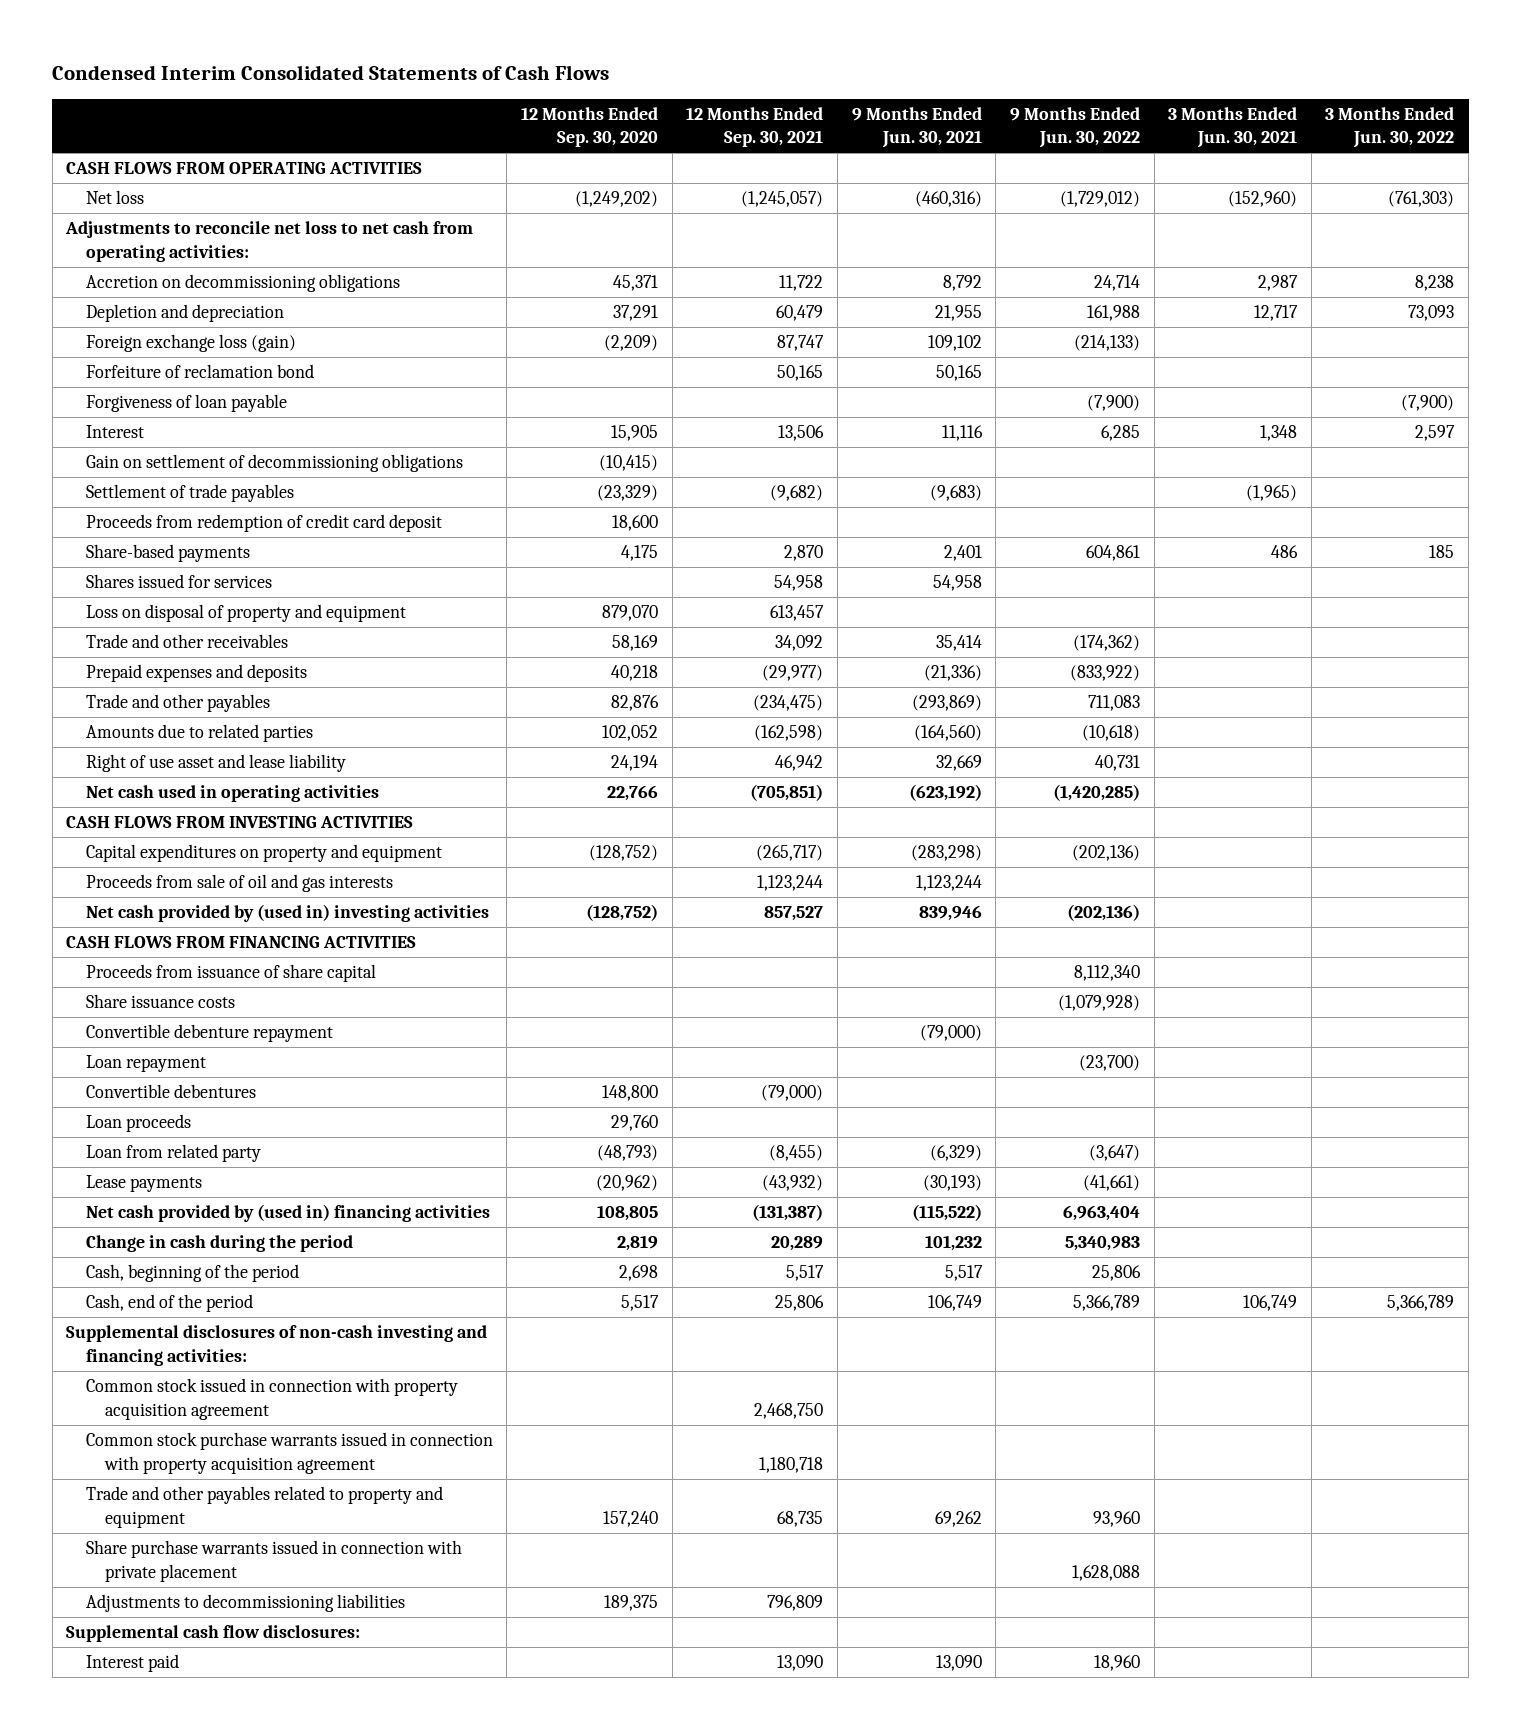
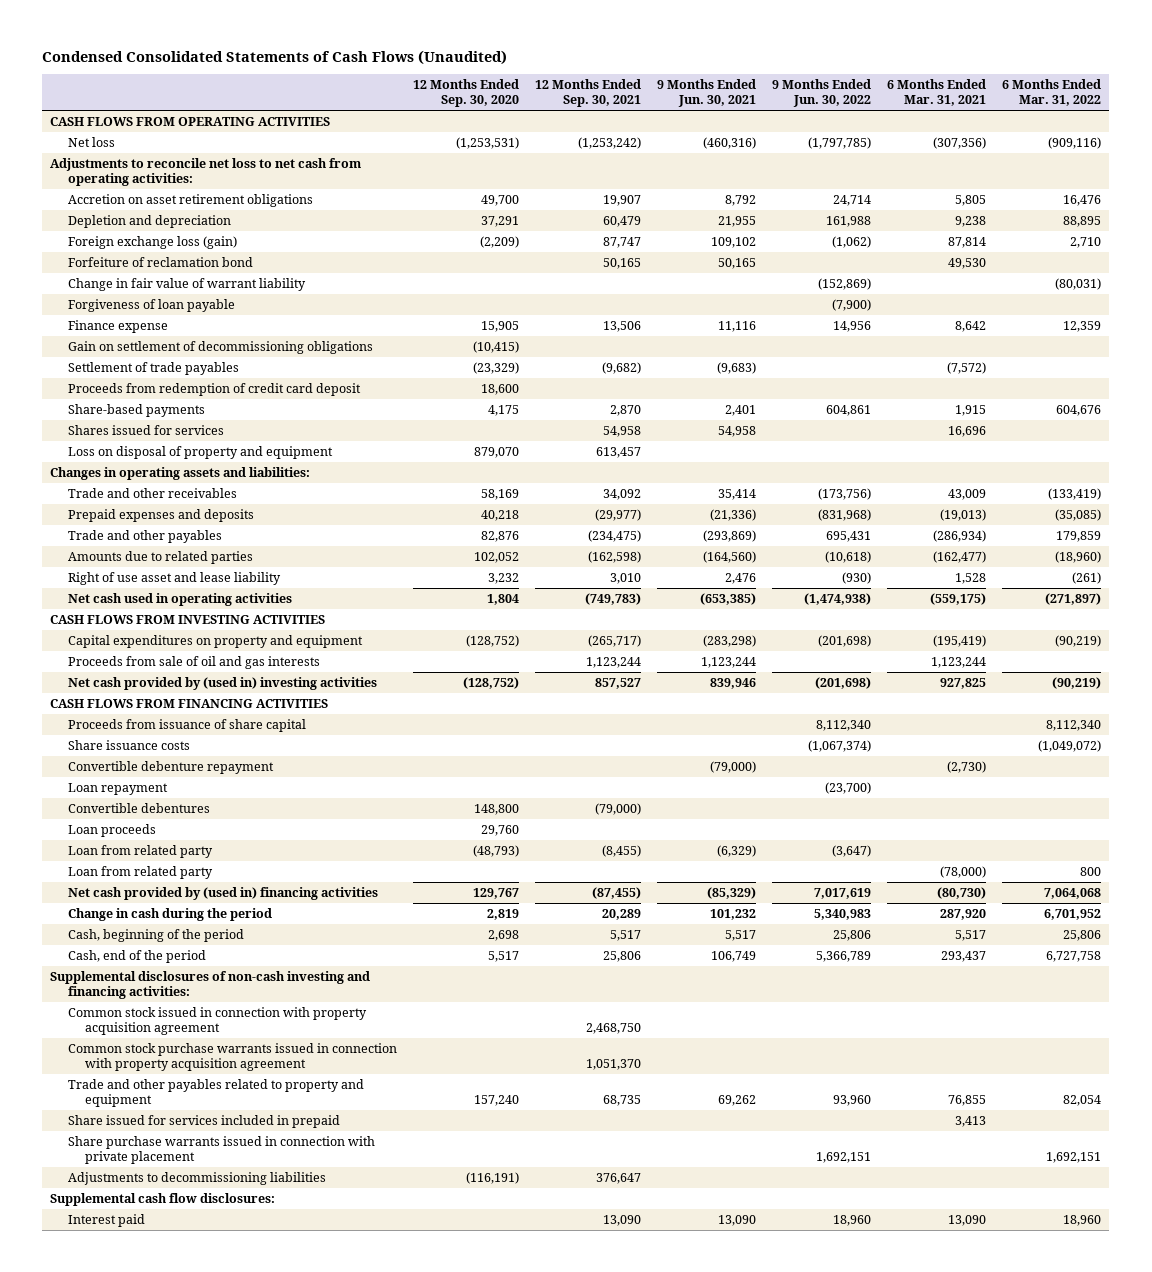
[52,65,610,81] Condensed Interim Consolidated Statements of Cash Flows -> [42,49,508,65] Condensed Consolidated Statements of Cash Flows (Unaudited)
[1168,106,1298,149] 3 Months Ended Jun. 30, 2021 -> none
[1325,106,1455,149] 3 Months Ended Jun. 30, 2022 -> none
none -> [887,79,987,107] 6 Months Ended Mar. 31, 2021
none -> [1002,79,1102,107] 6 Months Ended Mar. 31, 2022
[575,191,659,208] (1,249,202) -> [455,137,519,150] (1,253,531)
[741,191,824,208] (1,245,057) -> [577,137,641,150] (1,253,242)
[1059,191,1140,208] (1,729,012) -> [808,137,872,150] (1,797,785)
[85,274,400,293] Accretion on decommissioning obligations -> [67,194,313,208] Accretion on asset retirement obligations
[613,275,659,292] 45,371 -> [480,195,519,207] 49,700
[779,275,824,292] 11,722 -> [602,195,641,207] 19,907
[1073,335,1140,352] (214,133) -> [832,236,872,249] (1,062)
none -> [67,278,306,292] Change in fair value of warrant liability
[85,425,144,439] Interest -> none
none -> [67,320,168,334] Finance expense
none -> [50,467,311,481] Changes in operating assets and liabilities:
[1072,635,1140,652] (174,362) -> [818,488,872,501] (173,756)
[1069,665,1140,682] (833,922) -> [818,509,872,522] (831,968)
[1087,695,1140,712] 711,083 -> [826,531,872,543] 695,431
[611,755,659,772] 24,194 -> [487,573,519,585] 3,232
[775,755,824,772] 46,942 -> [609,573,641,585] 3,010
[935,755,982,772] 32,669 -> [724,573,756,585] 2,476
[1094,755,1140,772] 40,731 -> [842,572,872,585] (930)
[607,785,659,802] 22,766 -> [486,594,519,606] 1,804
[750,784,824,802] (705,851) -> [584,593,641,606] (749,783)
[908,784,982,802] (623,192) -> [699,593,756,606] (653,385)
[1052,784,1140,802] (1,420,285) -> [804,593,872,606] (1,474,938)
[1071,845,1140,862] (202,136) -> [818,635,872,648] (201,698)
[1066,904,1140,922] (202,136) -> [815,677,872,690] (201,698)
[1057,995,1140,1012] (1,079,928) -> [808,740,872,753] (1,067,374)
[85,1175,202,1193] Lease payments -> none
none -> [67,866,213,880] Loan from related party
[597,1205,659,1222] 108,805 -> [472,888,519,900] 129,767
[752,1204,824,1222] (131,387) -> [591,887,641,900] (87,455)
[911,1204,982,1222] (115,522) -> [706,887,756,900] (85,329)
[1062,1205,1140,1222] 6,963,404 -> [814,888,872,900] 7,017,619
[759,1456,824,1473] 1,180,718 -> [585,1059,641,1071] 1,051,370
none -> [67,1115,340,1129] Share issued for services included in prepaid
[1071,1564,1140,1581] 1,628,088 -> [816,1152,872,1164] 1,692,151
[604,1595,659,1612] 189,375 -> [465,1172,519,1185] (116,191)
[767,1595,824,1612] 796,809 -> [595,1173,641,1185] 376,647

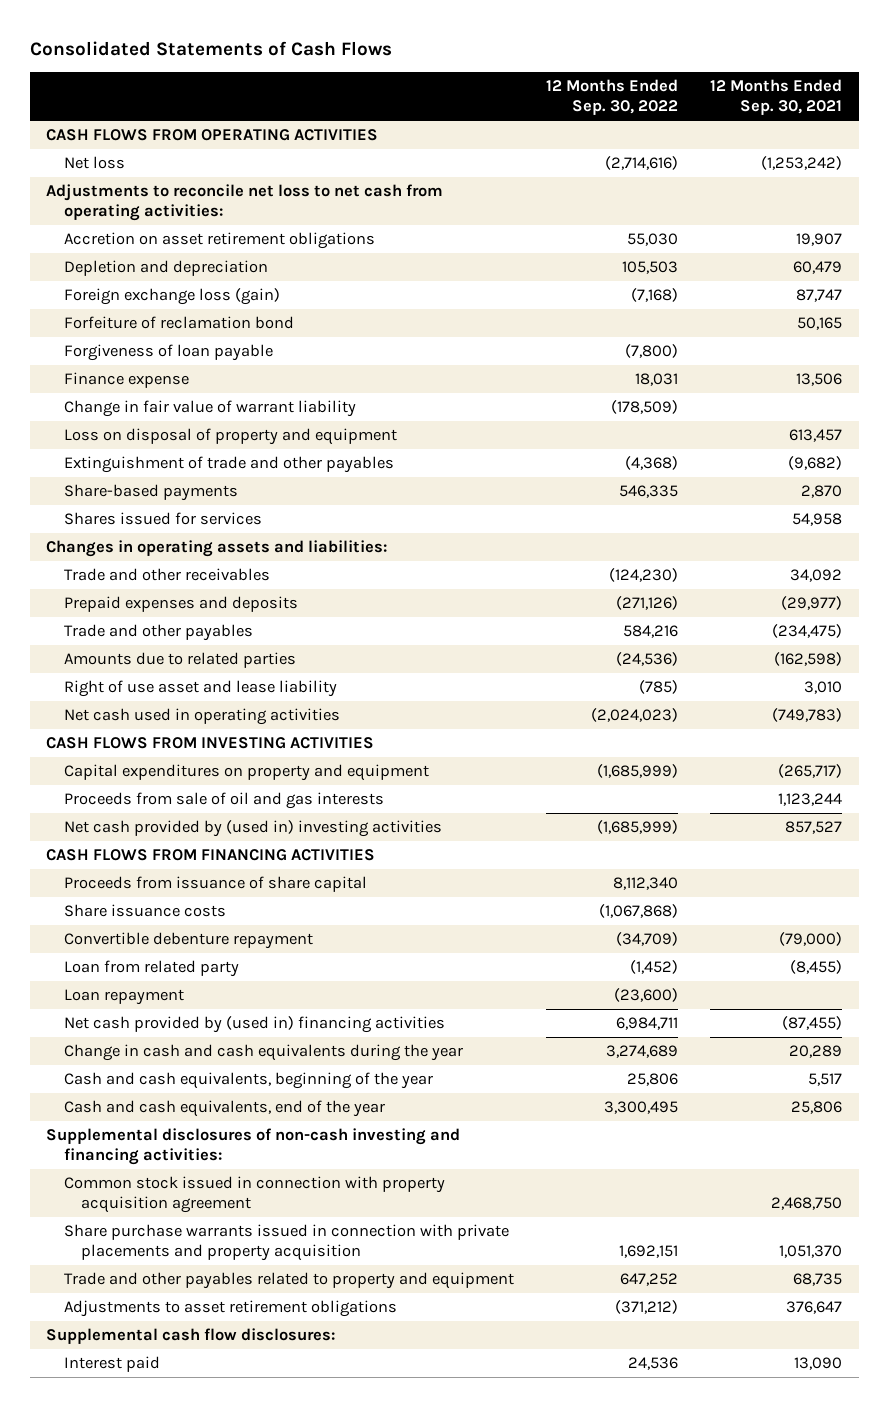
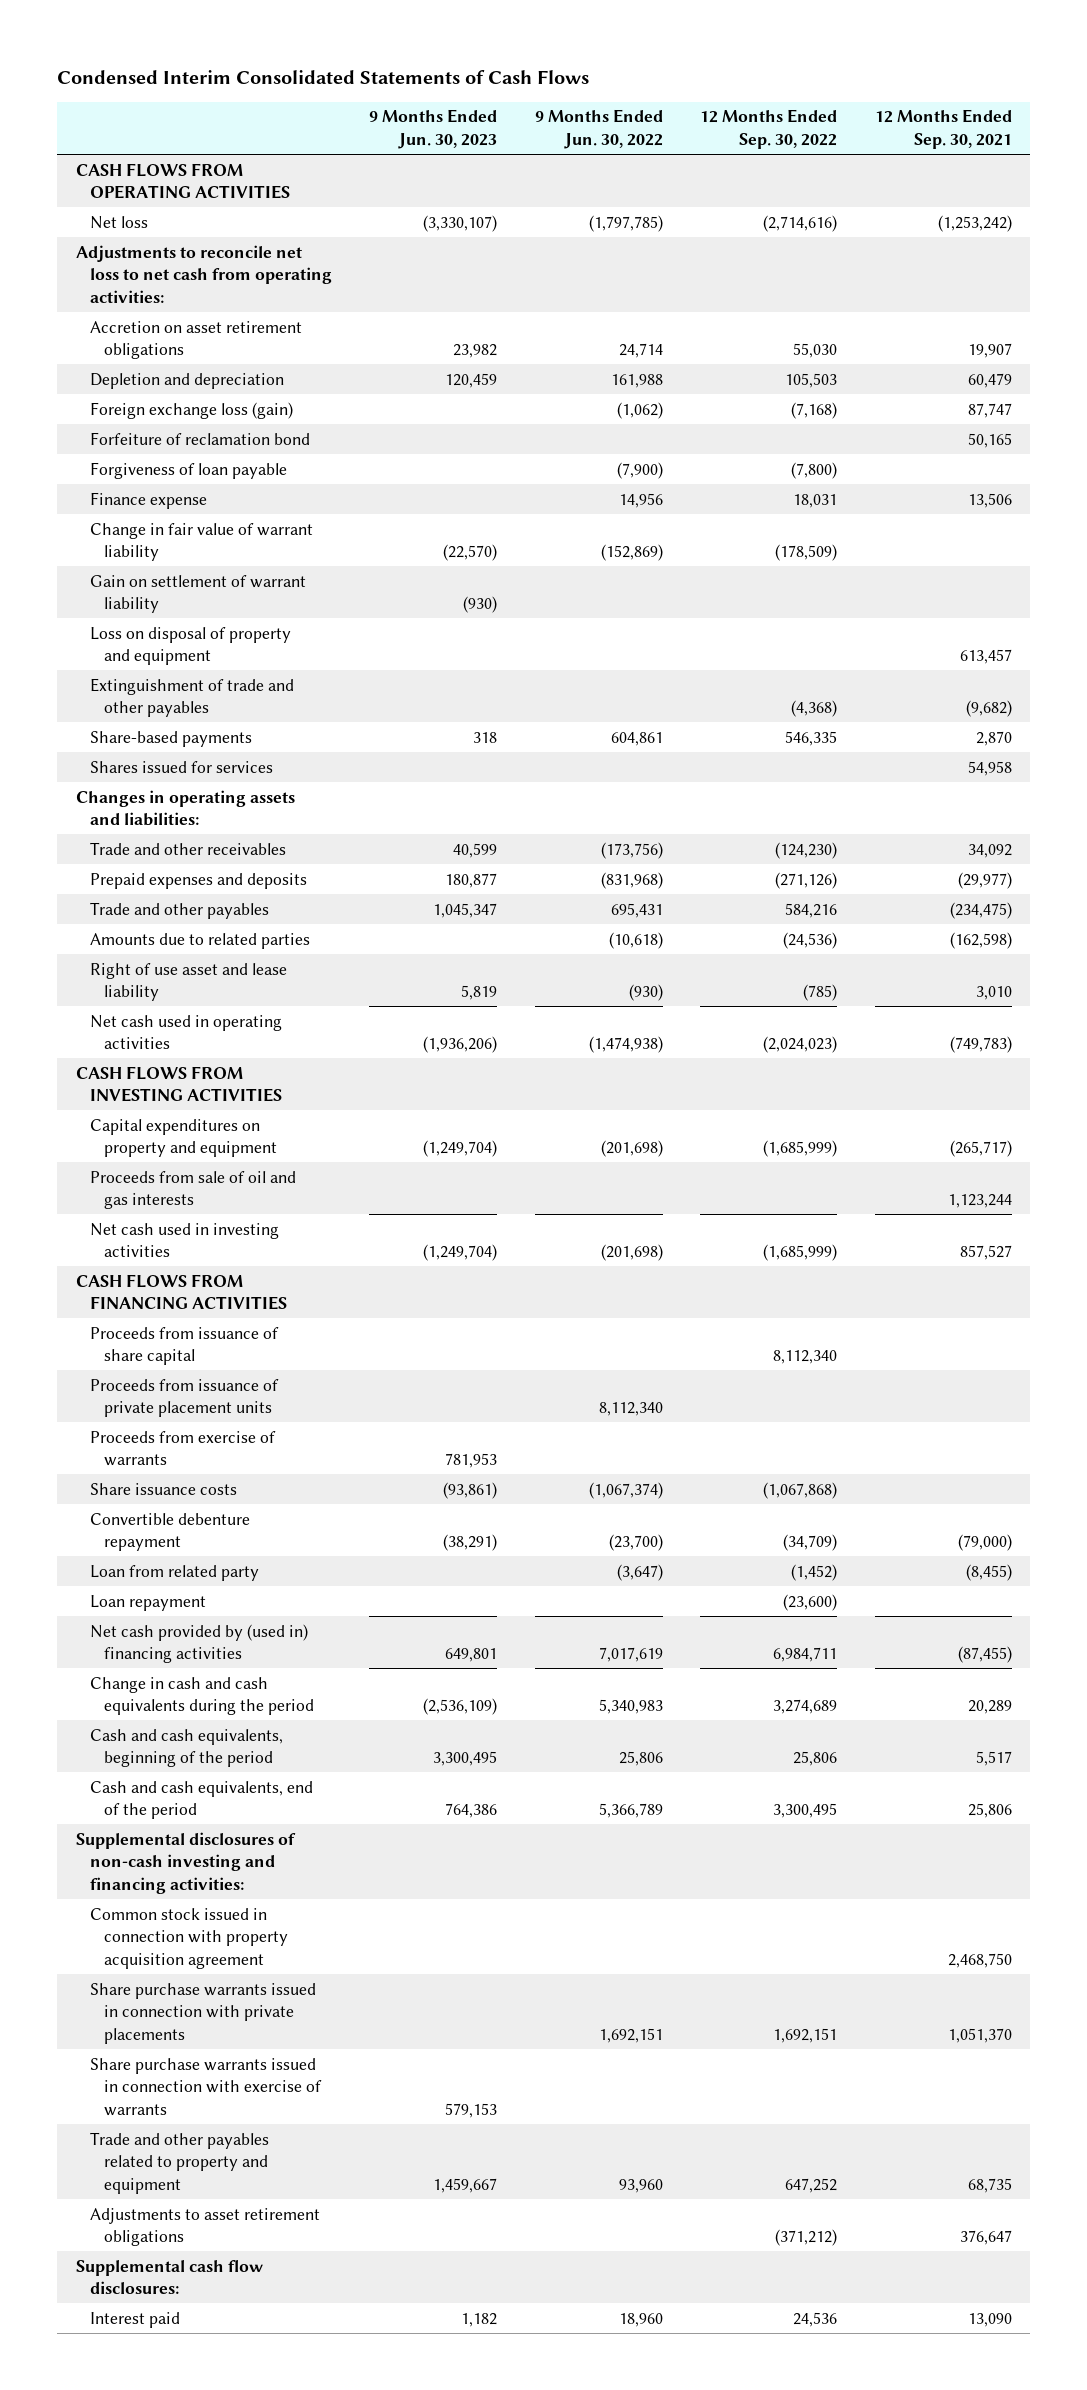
[29,41,392,57] Consolidated Statements of Cash Flows -> [56,70,589,85] Condensed Interim Consolidated Statements of Cash Flows
none -> [369,109,498,150] 9 Months Ended Jun. 30, 2023
none -> [534,109,663,150] 9 Months Ended Jun. 30, 2022
none -> [89,574,306,614] Gain on settlement of warrant liability
[63,820,442,838] Net cash provided by (used in) investing activities -> [89,1222,279,1258] Net cash used in investing activities
none -> [89,1378,279,1418] Proceeds from issuance of private placement units
none -> [89,1430,276,1467] Proceeds from exercise of warrants
[63,1044,463,1062] Change in cash and cash equivalents during the year -> [89,1676,314,1716] Change in cash and cash equivalents during the period
[63,1072,433,1090] Cash and cash equivalents, beginning of the year -> [89,1728,283,1768] Cash and cash equivalents, beginning of the period
[63,1100,385,1118] Cash and cash equivalents, end of the year -> [89,1780,313,1820] Cash and cash equivalents, end of the period
[63,1224,509,1262] Share purchase warrants issued in connection with private placements and property acquisition -> [89,1982,316,2044] Share purchase warrants issued in connection with private placements
none -> [89,2057,322,2116] Share purchase warrants issued in connection with exercise of warrants

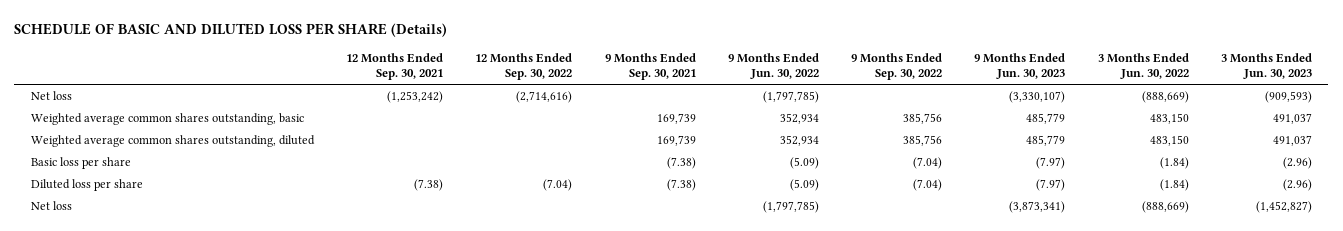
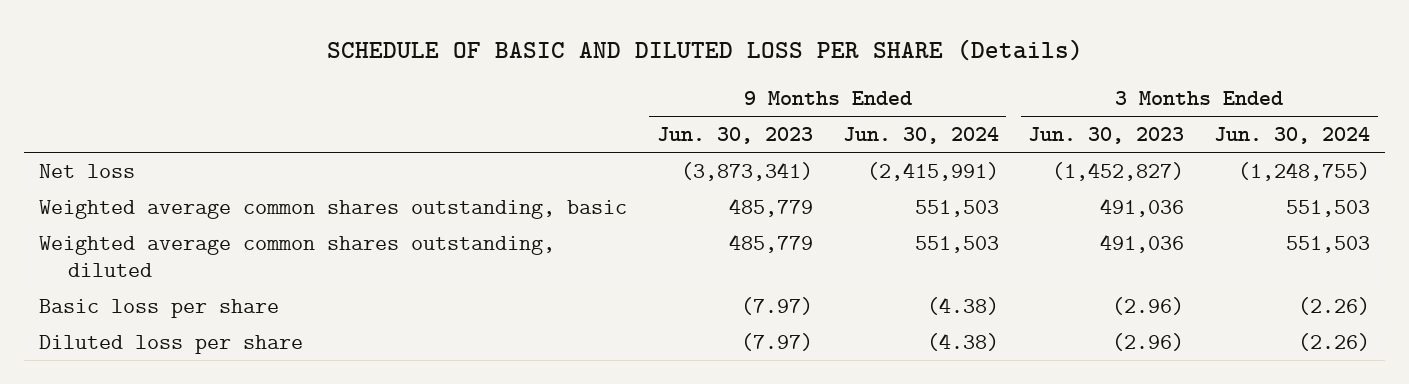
[345,53,443,81] 12 Months Ended Sep. 30, 2021 -> none
[475,53,573,81] 12 Months Ended Sep. 30, 2022 -> none
[604,53,696,81] 9 Months Ended Sep. 30, 2021 -> none
[727,53,819,80] 9 Months Ended Jun. 30, 2022 -> none
[851,53,943,81] 9 Months Ended Sep. 30, 2022 -> none
[1097,53,1189,80] 3 Months Ended Jun. 30, 2022 -> none
none -> [842,127,999,145] Jun. 30, 2024
none -> [1214,127,1371,145] Jun. 30, 2024
[30,91,72,101] Net loss -> none
[30,201,72,211] Net loss -> [38,163,135,178] Net loss
[1273,113,1313,125] 491,037 -> [1100,197,1185,217] 491,036
[1273,135,1313,147] 491,037 -> [1100,233,1185,253] 491,036

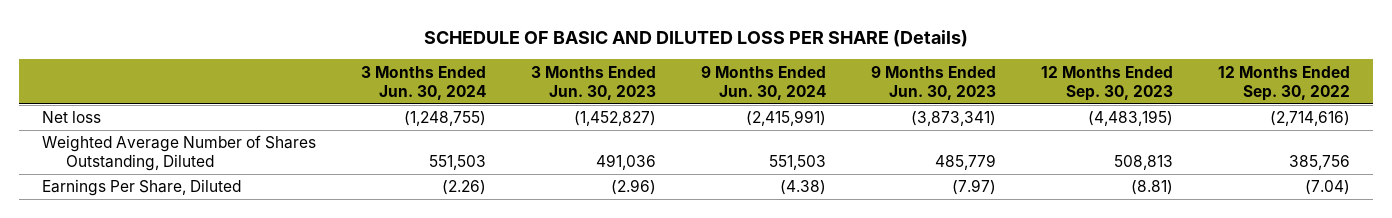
none -> [1041,65,1174,101] 12 Months Ended Sep. 30, 2023
none -> [1218,65,1351,101] 12 Months Ended Sep. 30, 2022
[38,199,627,219] Weighted average common shares outstanding, basic -> none
[38,298,279,318] Basic loss per share -> none
[38,235,555,278] Weighted average common shares outstanding, diluted -> [41,135,316,172] Weighted Average Number of Shares Outstanding, Diluted
[38,334,303,354] Diluted loss per share -> [41,179,241,197] Earnings Per Share, Diluted

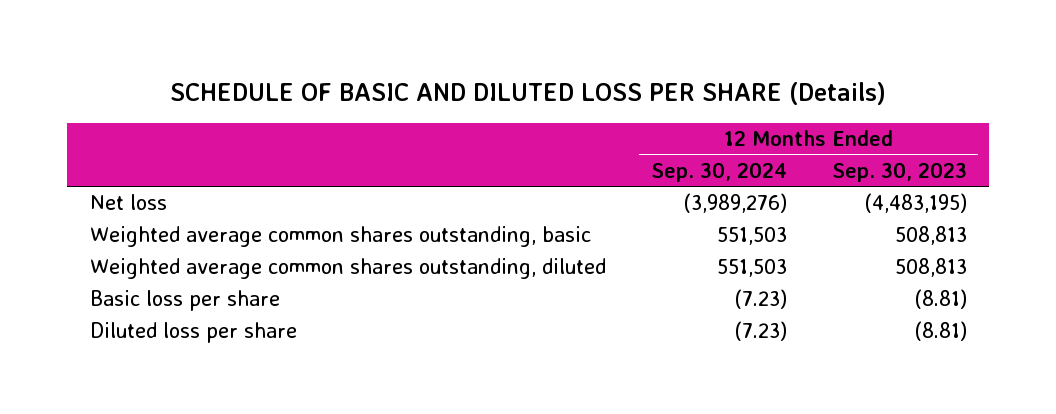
[360,65,486,100] 3 Months Ended Jun. 30, 2024 -> none
[531,65,657,100] 3 Months Ended Jun. 30, 2023 -> none
[701,65,827,100] 9 Months Ended Jun. 30, 2024 -> none
[871,65,997,100] 9 Months Ended Jun. 30, 2023 -> none
[1218,65,1351,101] 12 Months Ended Sep. 30, 2022 -> none
none -> [650,161,787,182] Sep. 30, 2024
none -> [89,226,591,248] Weighted average common shares outstanding, basic
[41,135,316,172] Weighted Average Number of Shares Outstanding, Diluted -> [89,258,606,280] Weighted average common shares outstanding, diluted
none -> [89,290,280,312] Basic loss per share
[41,179,241,197] Earnings Per Share, Diluted -> [89,322,297,344] Diluted loss per share

